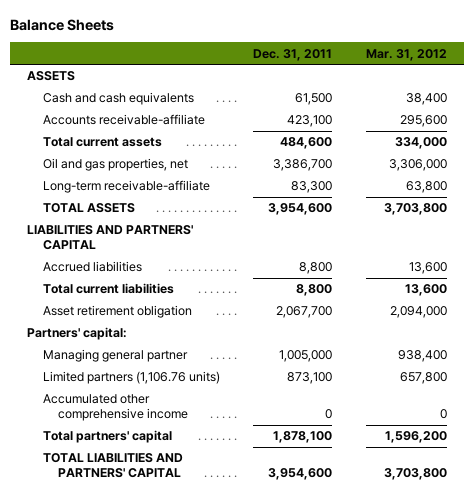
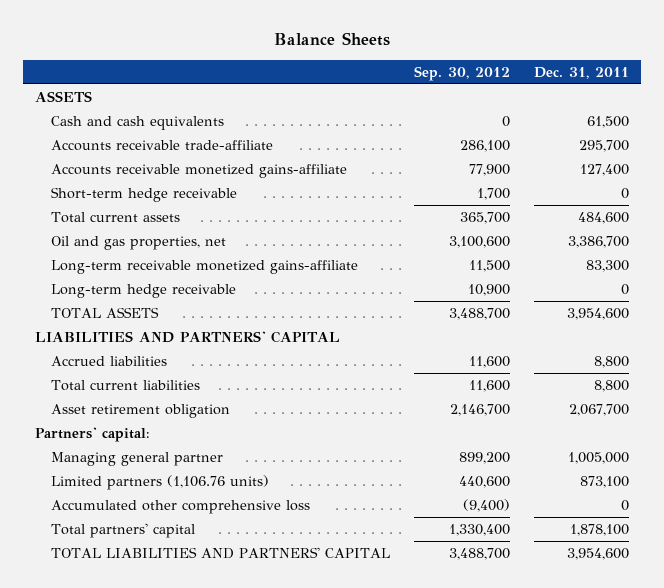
[365,48,447,61] Mar. 31, 2012 -> none
none -> [413,65,510,81] Sep. 30, 2012
[42,114,205,126] Accounts receivable-affiliate -> [50,139,273,151] Accounts receivable trade-affiliate
[287,115,333,128] 423,100 -> [578,139,629,152] 295,700
none -> [50,163,347,178] Accounts receivable monetized gains-affiliate
none -> [50,186,237,202] Short-term hedge receivable
[42,180,210,194] Long-term receivable-affiliate -> [50,259,358,274] Long-term receivable monetized gains-affiliate
none -> [50,283,236,298] Long-term hedge receivable
[42,394,189,422] Accumulated other comprehensive income -> [50,499,310,514] Accumulated other comprehensive loss

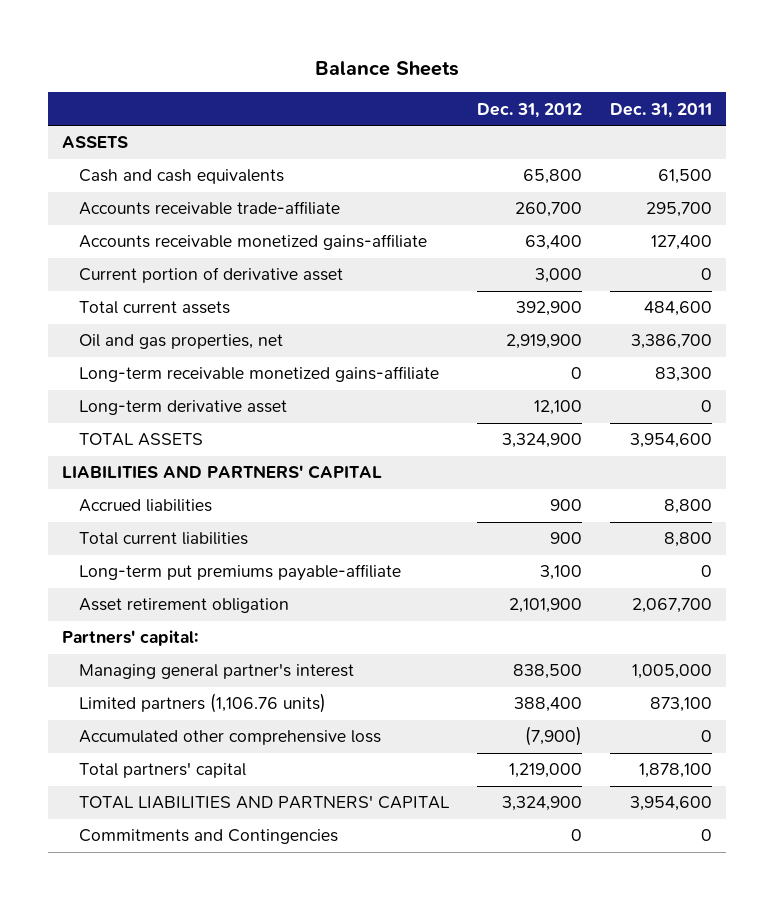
[413,65,510,81] Sep. 30, 2012 -> none
none -> [477,102,583,118] Dec. 31, 2012
[50,186,237,202] Short-term hedge receivable -> [79,267,344,284] Current portion of derivative asset
[50,283,236,298] Long-term hedge receivable -> [79,400,288,416] Long-term derivative asset
none -> [79,564,402,582] Long-term put premiums payable-affiliate
[50,451,223,466] Managing general partner -> [79,663,355,680] Managing general partner's interest
none -> [79,829,339,845] Commitments and Contingencies

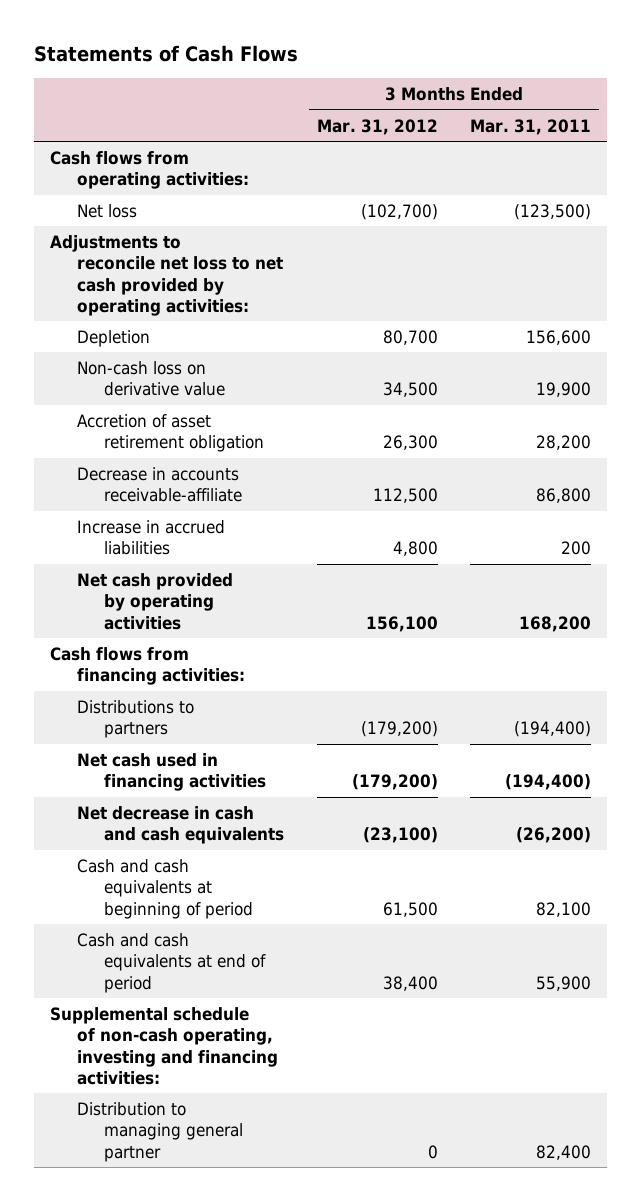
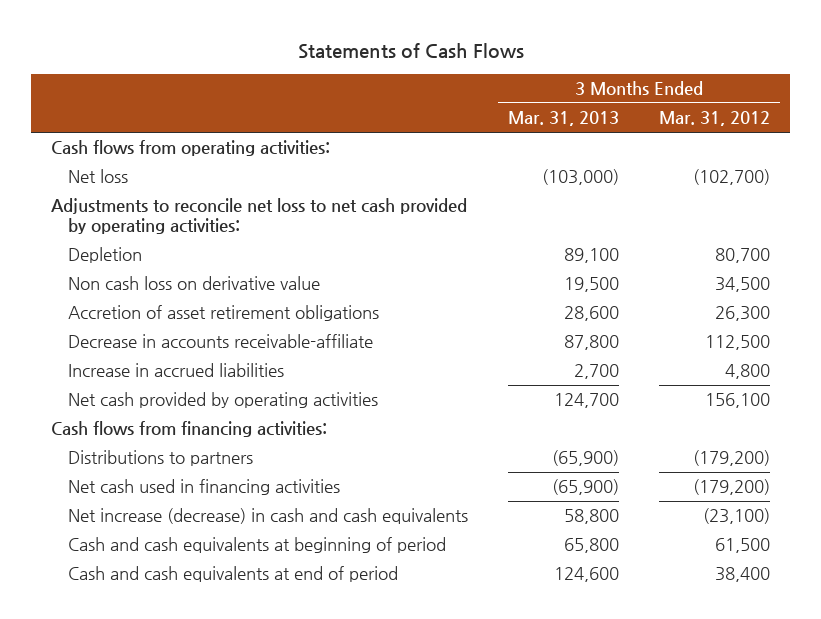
[469,118,591,135] Mar. 31, 2011 -> none
none -> [508,111,620,127] Mar. 31, 2013
[77,361,226,397] Non-cash loss on derivative value -> [68,276,321,291] Non cash loss on derivative value
[77,414,265,453] Accretion of asset retirement obligation -> [68,305,380,322] Accretion of asset retirement obligations
[77,806,285,845] Net decrease in cash and cash equivalents -> [68,508,469,525] Net increase (decrease) in cash and cash equivalents
[50,1007,279,1085] Supplemental schedule of non-cash operating, investing and financing activities: -> none
[77,1102,244,1162] Distribution to managing general partner -> none

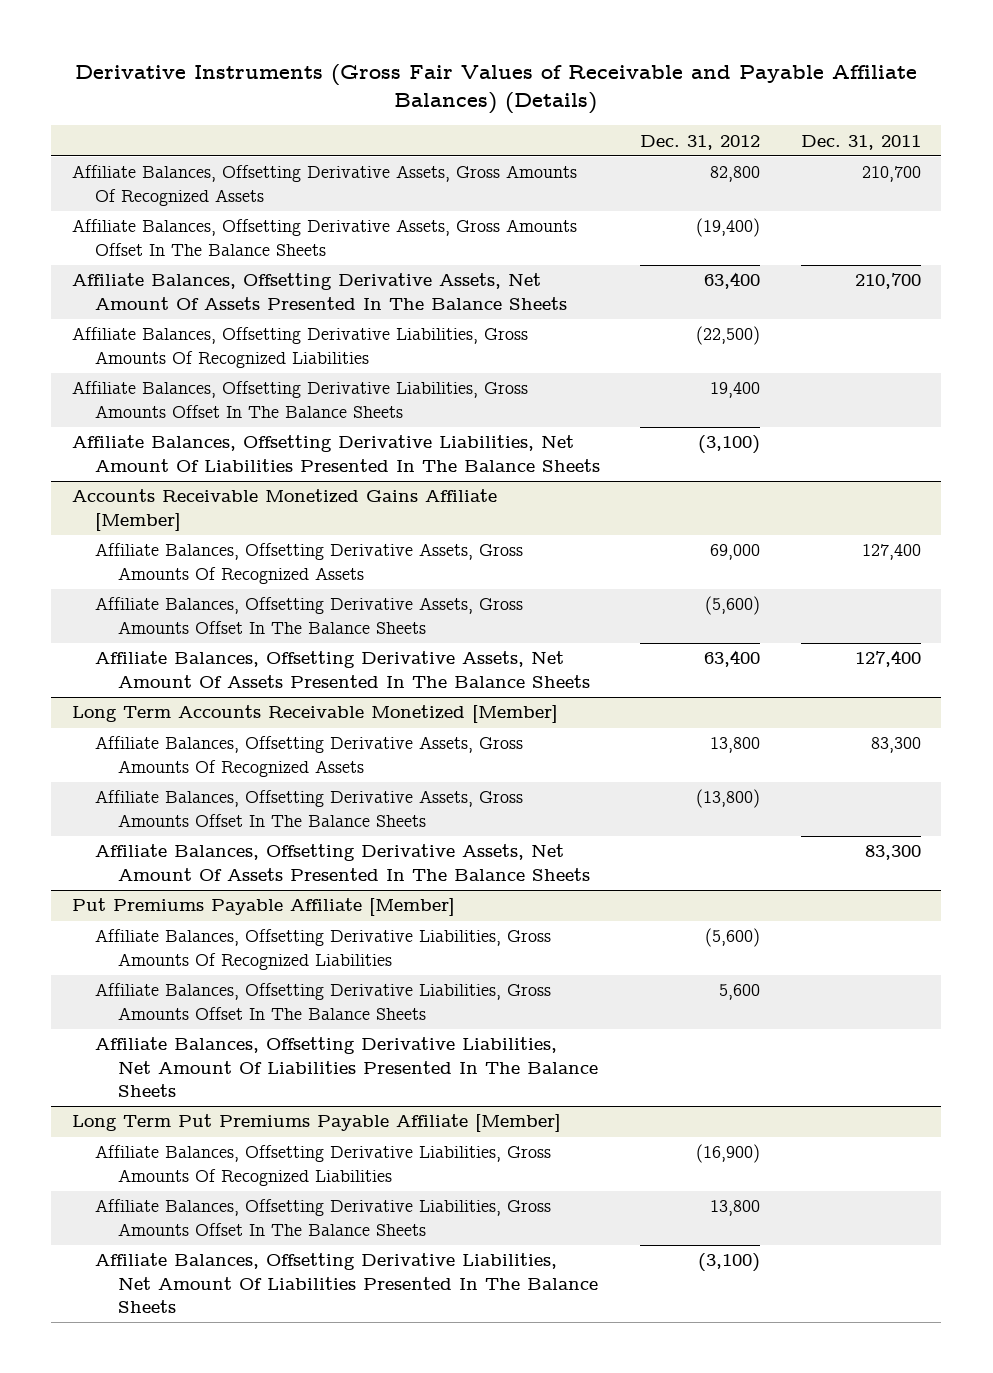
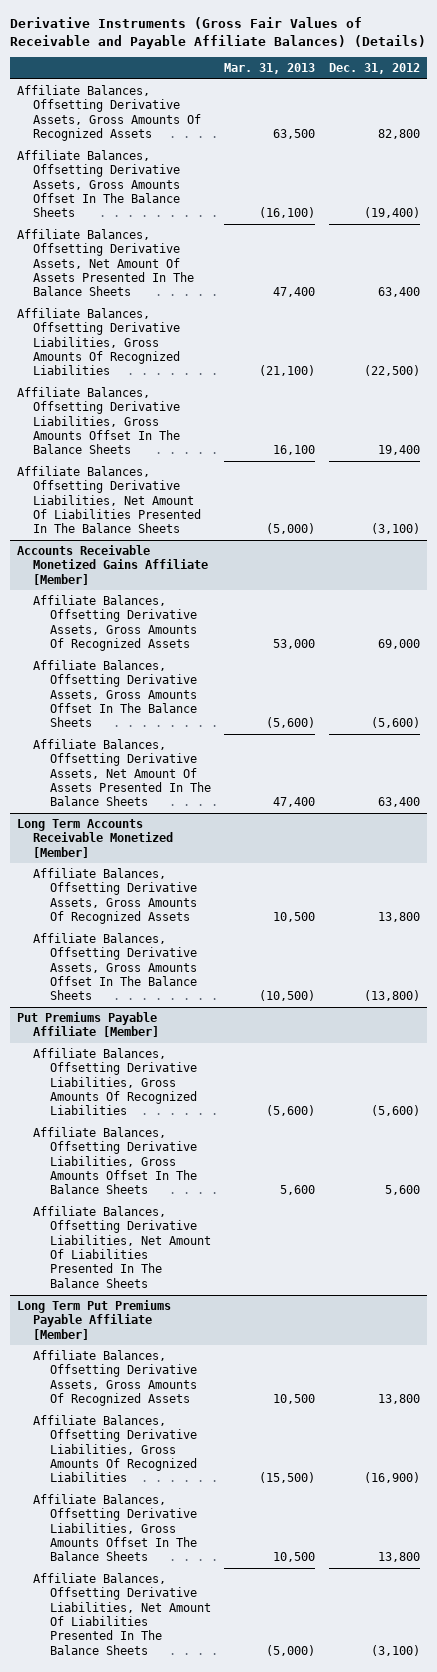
[801,134,922,150] Dec. 31, 2011 -> none
none -> [224,62,316,74] Mar. 31, 2013
[94,844,590,881] Affiliate Balances, Offsetting Derivative Assets, Net Amount Of Assets Presented In The Balance Sheets -> none
none -> [33,1350,197,1407] Affiliate Balances, Offsetting Derivative Assets, Gross Amounts Of Recognized Assets

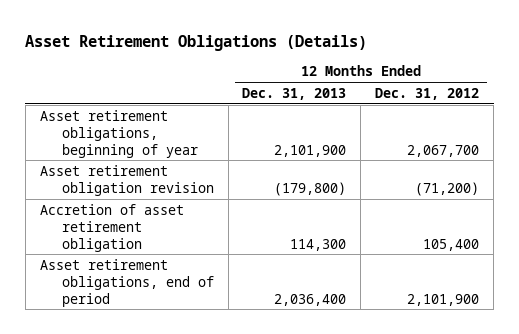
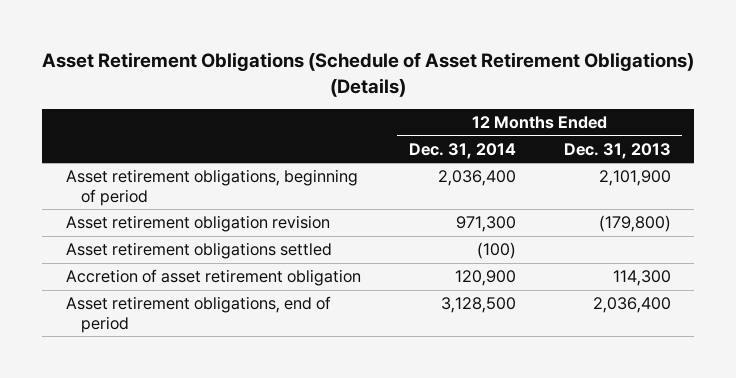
[25,34,368,51] Asset Retirement Obligations (Details) -> [42,52,695,97] Asset Retirement Obligations (Schedule of Asset Retirement Obligations) (Details)
[375,87,480,100] Dec. 31, 2012 -> none
none -> [408,142,516,159] Dec. 31, 2014
[39,109,198,158] Asset retirement obligations, beginning of year -> [65,169,358,206] Asset retirement obligations, beginning of period
none -> [65,242,332,260] Asset retirement obligations settled

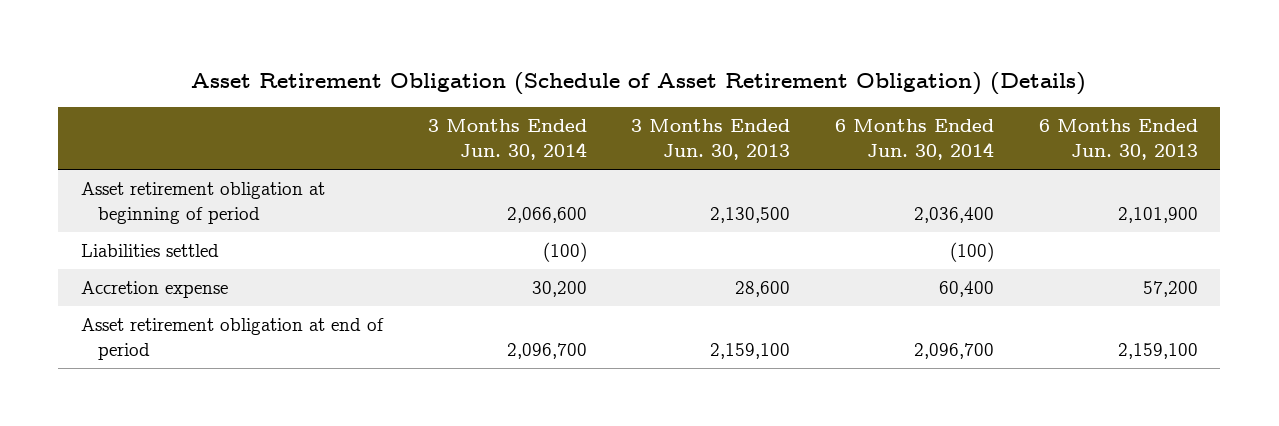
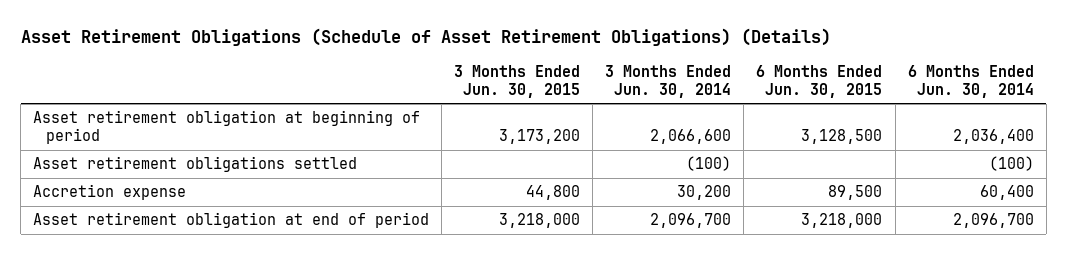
[191,72,1087,96] Asset Retirement Obligation (Schedule of Asset Retirement Obligation) (Details) -> [20,27,831,46] Asset Retirement Obligations (Schedule of Asset Retirement Obligations) (Details)
[631,119,791,161] 3 Months Ended Jun. 30, 2013 -> none
[1038,119,1198,161] 6 Months Ended Jun. 30, 2013 -> none
none -> [454,64,581,98] 3 Months Ended Jun. 30, 2015
none -> [756,64,883,98] 6 Months Ended Jun. 30, 2015
[80,244,219,258] Liabilities settled -> [33,156,358,173] Asset retirement obligations settled

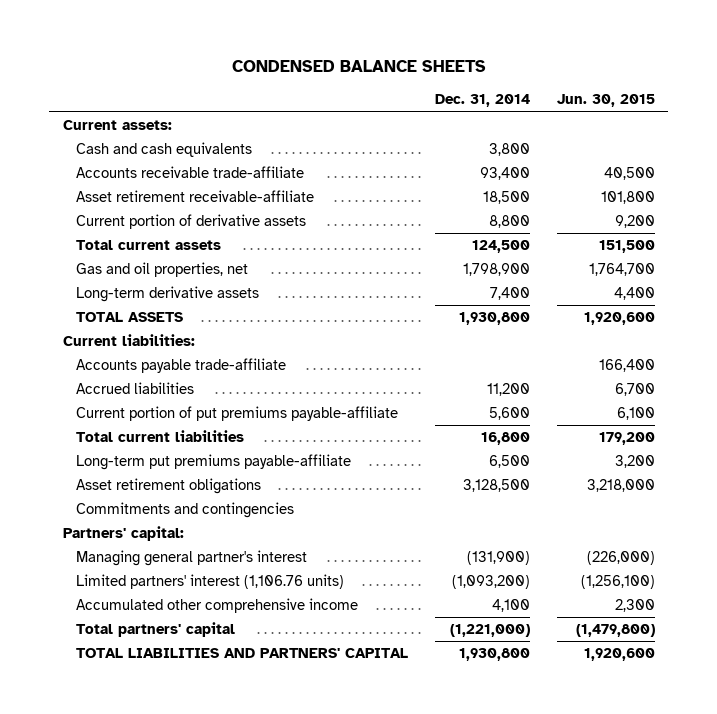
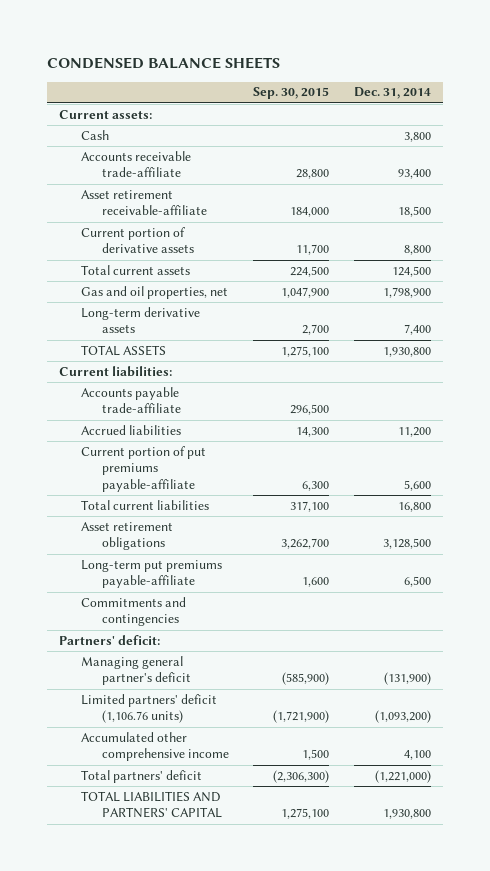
[556,94,655,108] Jun. 30, 2015 -> none
none -> [253,87,330,100] Sep. 30, 2015
[75,142,252,158] Cash and cash equivalents -> [80,129,109,140] Cash
[75,454,351,471] Long-term put premiums payable-affiliate -> [80,559,222,589] Long-term put premiums payable-affiliate
[62,526,184,542] Partners' capital: -> [59,634,161,645] Partners' deficit:
[75,550,307,567] Managing general partner's interest -> [80,655,192,686] Managing general partner's deficit
[75,574,344,590] Limited partners' interest (1,106.76 units) -> [80,693,217,724] Limited partners' deficit (1,106.76 units)
[75,622,235,638] Total partners' capital -> [80,769,202,783] Total partners' deficit

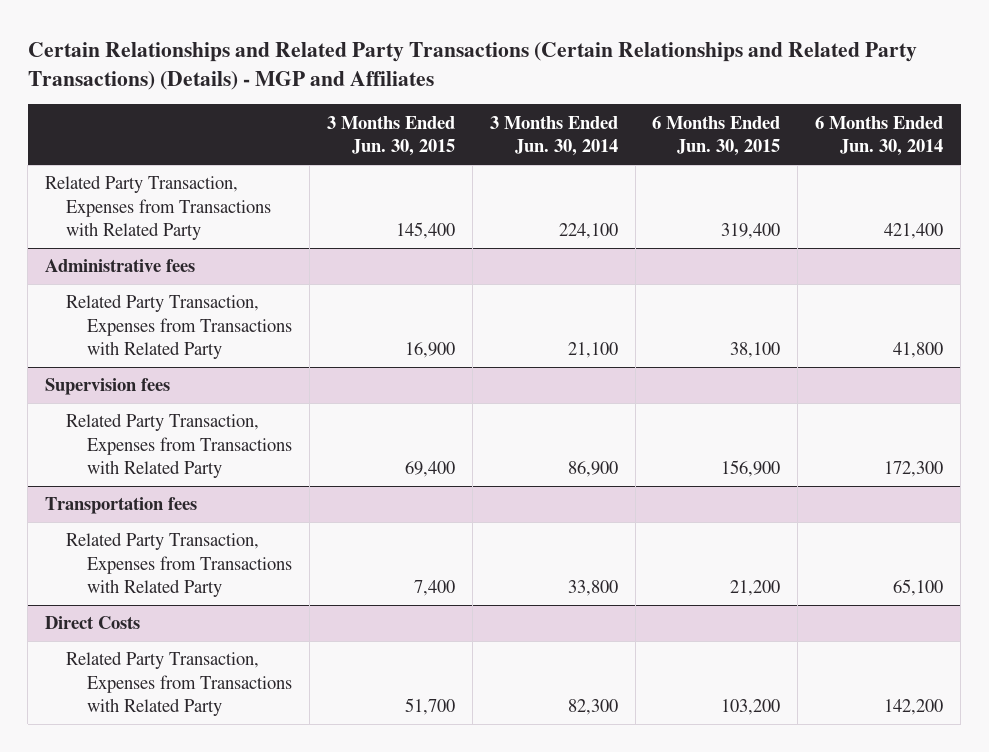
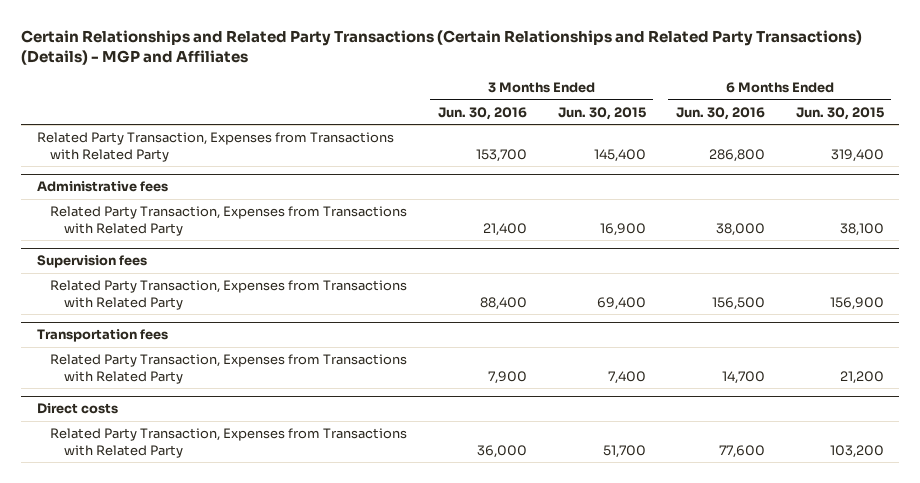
[489,115,618,157] 3 Months Ended Jun. 30, 2014 -> none
[815,115,944,157] 6 Months Ended Jun. 30, 2014 -> none
none -> [437,106,527,120] Jun. 30, 2016
none -> [676,106,766,120] Jun. 30, 2016
[45,616,141,630] Direct Costs -> [36,403,118,415] Direct costs

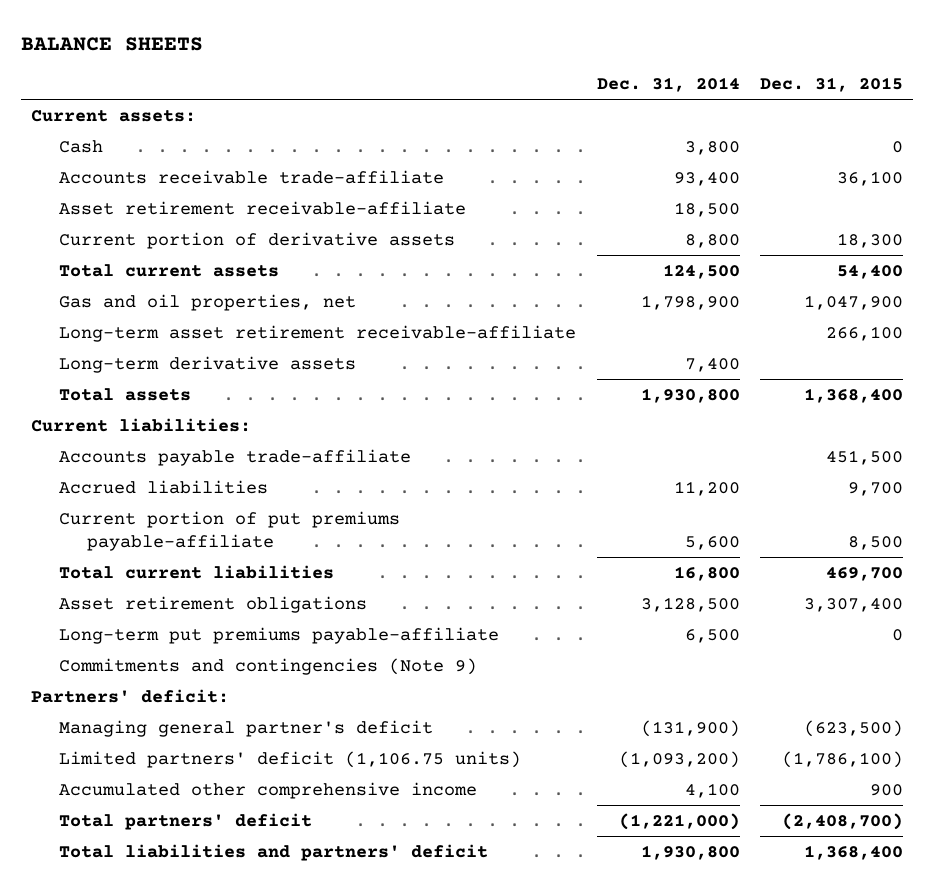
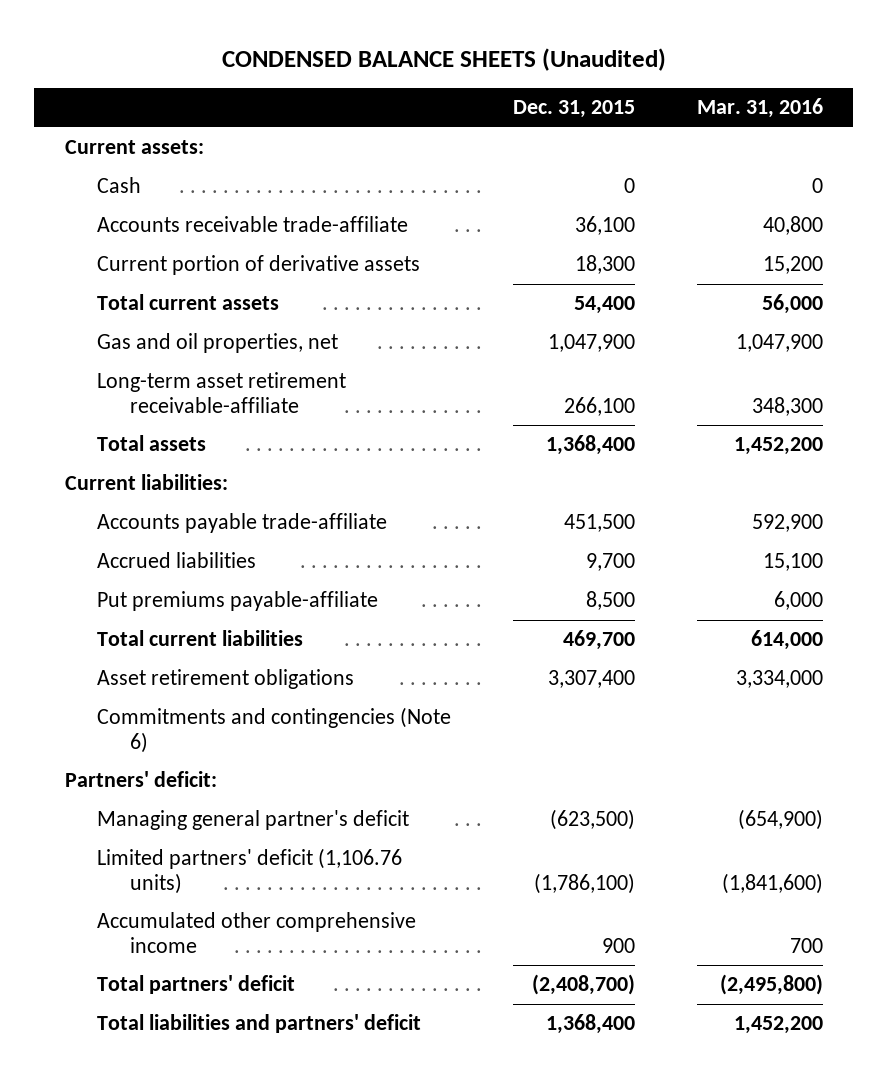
[20,36,203,51] BALANCE SHEETS -> [221,47,666,71] CONDENSED BALANCE SHEETS (Unaudited)
[596,77,740,93] Dec. 31, 2014 -> none
none -> [696,98,823,119] Mar. 31, 2016
[59,200,467,215] Asset retirement receivable-affiliate -> none
[59,355,357,373] Long-term derivative assets -> none
[59,510,401,551] Current portion of put premiums payable-affiliate -> [97,591,379,612] Put premiums payable-affiliate
[59,626,500,644] Long-term put premiums payable-affiliate -> none
[59,657,478,675] Commitments and contingencies (Note 9) -> [97,707,452,753] Commitments and contingencies (Note 6)
[59,750,522,768] Limited partners' deficit (1,106.75 units) -> [97,848,403,894] Limited partners' deficit (1,106.76 units)

